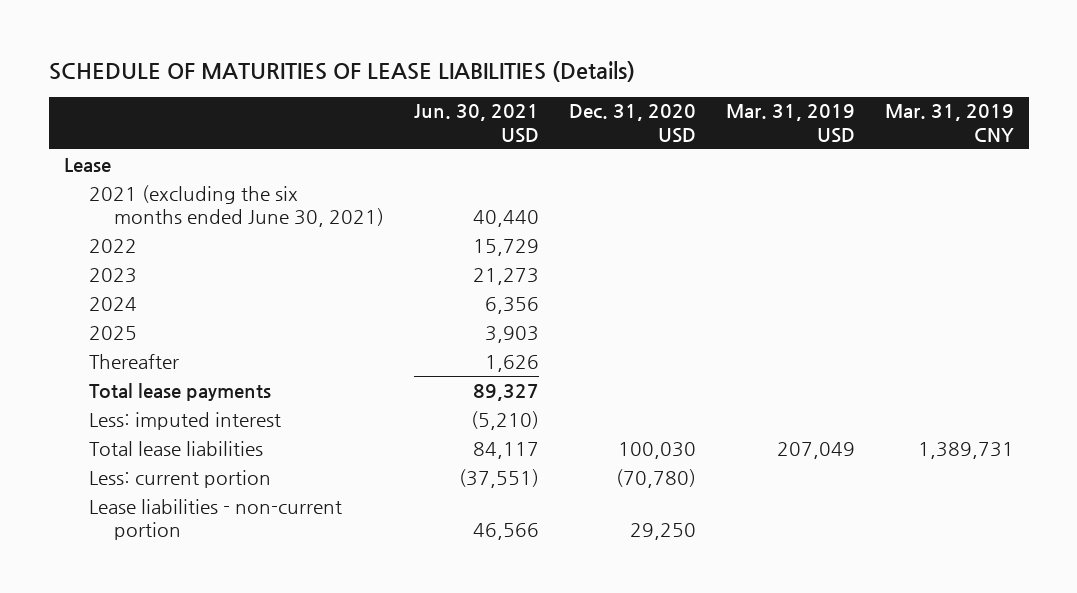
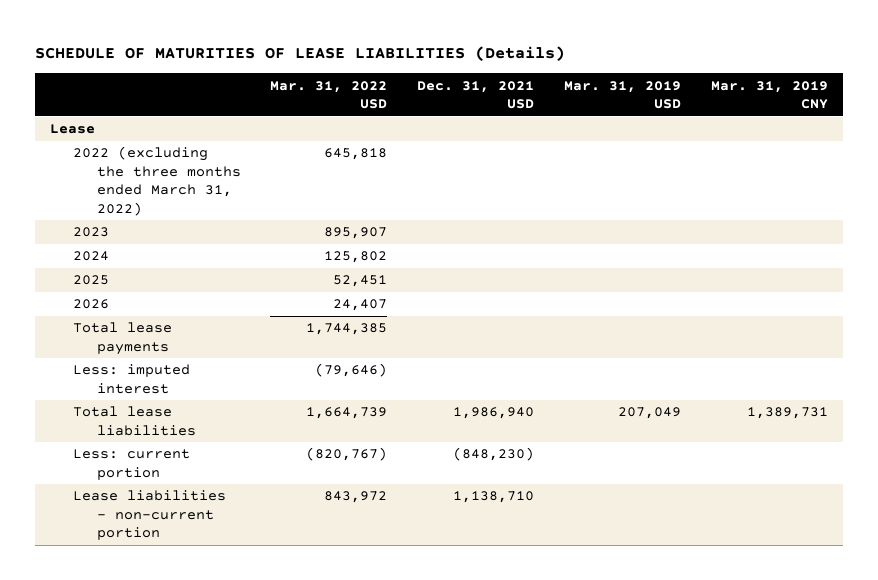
[414,104,540,143] Jun. 30, 2021 USD -> none
[569,104,697,143] Dec. 31, 2020 USD -> none
none -> [270,80,388,110] Mar. 31, 2022 USD
none -> [417,80,535,110] Dec. 31, 2021 USD
[89,238,138,253] 2022 -> none
[89,184,385,228] 2021 (excluding the six months ended June 30, 2021) -> [73,146,241,216] 2022 (excluding the three months ended March 31, 2022)
[89,353,180,369] Thereafter -> none
none -> [73,299,110,310] 2026

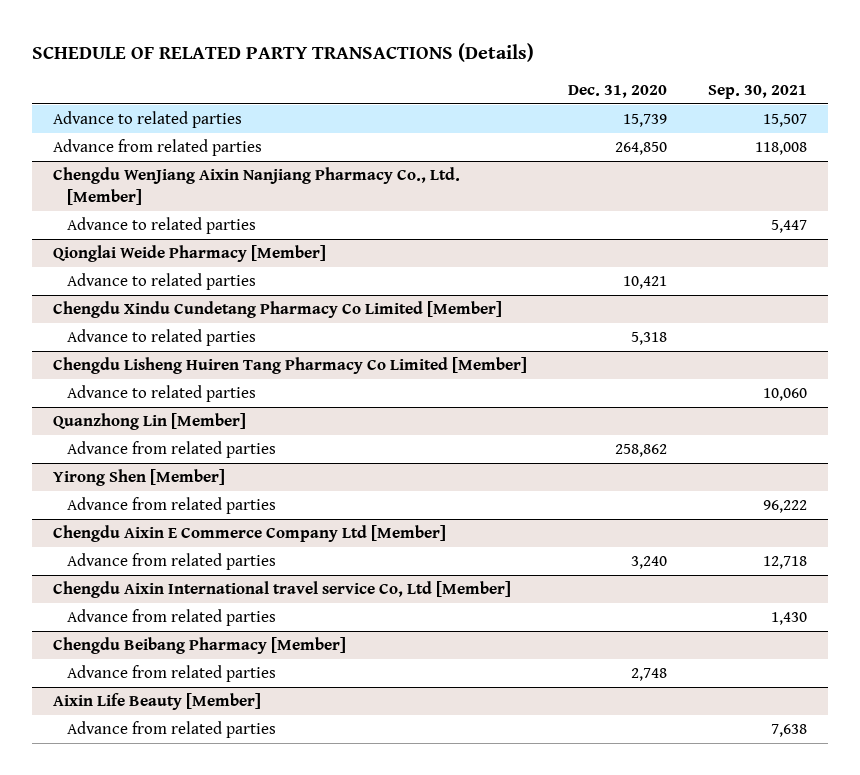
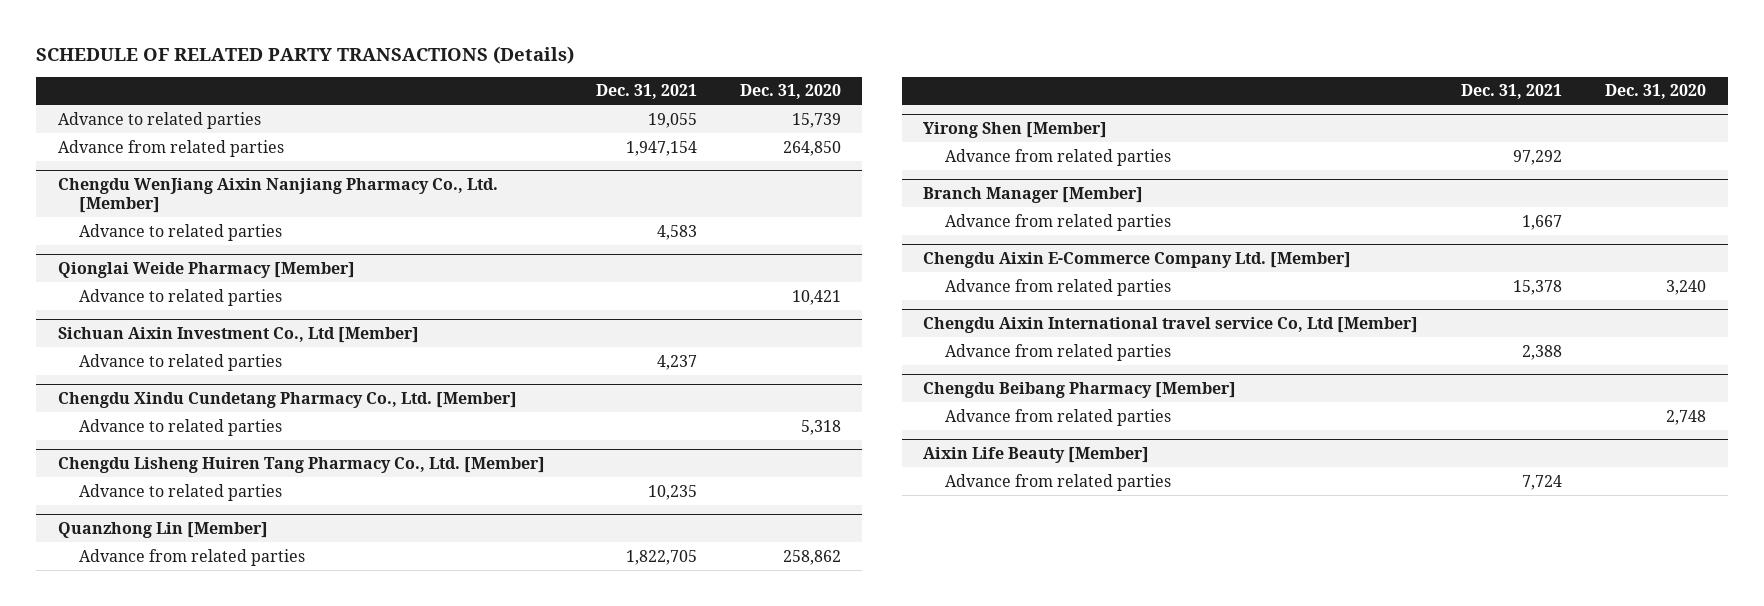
[708,84,808,99] Sep. 30, 2021 -> none
none -> [595,84,697,100] Dec. 31, 2021
none -> [57,326,419,343] Sichuan Aixin Investment Co., Ltd [Member]
none -> [78,353,282,371] Advance to related parties
[52,301,502,319] Chengdu Xindu Cundetang Pharmacy Co Limited [Member] -> [57,391,517,408] Chengdu Xindu Cundetang Pharmacy Co., Ltd. [Member]
[52,357,527,375] Chengdu Lisheng Huiren Tang Pharmacy Co Limited [Member] -> [57,456,545,473] Chengdu Lisheng Huiren Tang Pharmacy Co., Ltd. [Member]
none -> [923,186,1144,203] Branch Manager [Member]
none -> [944,213,1171,231] Advance from related parties
[52,525,446,543] Chengdu Aixin E Commerce Company Ltd [Member] -> [923,251,1352,268] Chengdu Aixin E-Commerce Company Ltd. [Member]

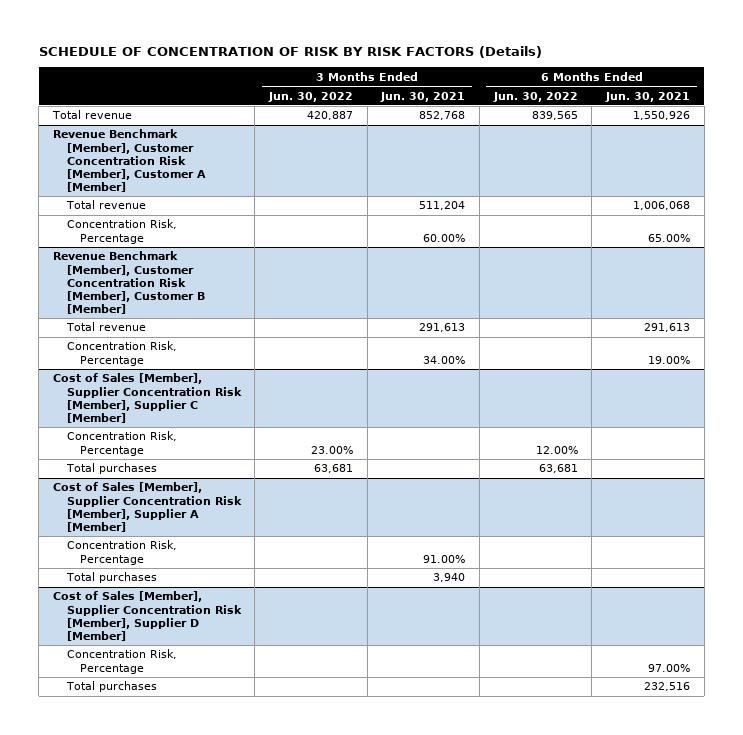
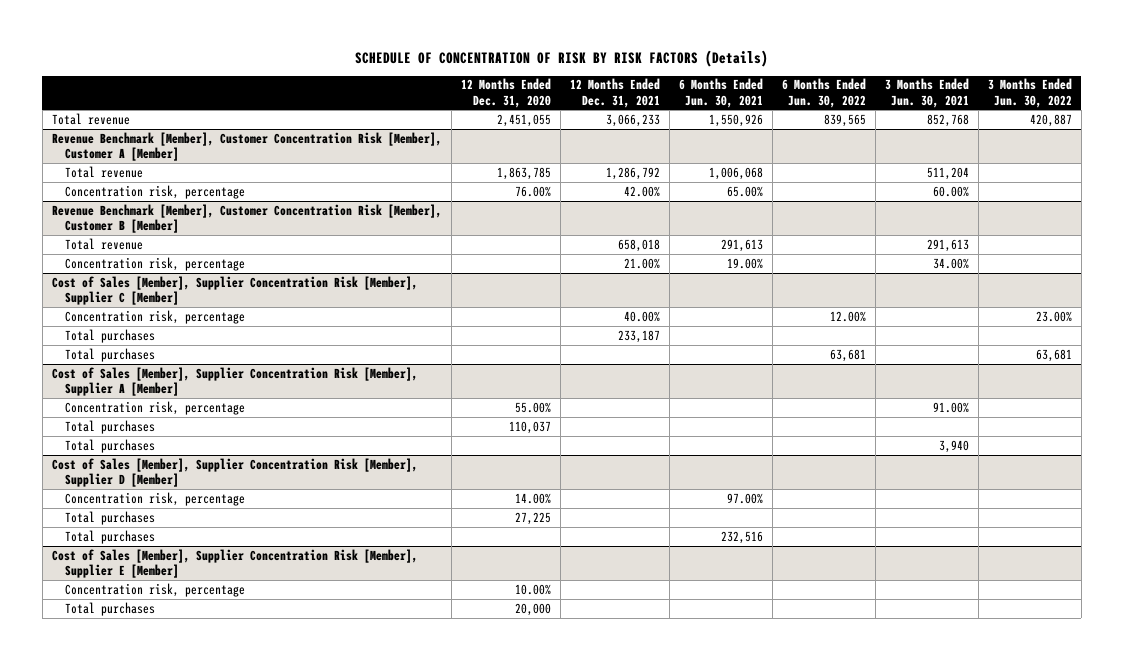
none -> [460,78,551,108] 12 Months Ended Dec. 31, 2020
none -> [569,78,660,108] 12 Months Ended Dec. 31, 2021
[66,219,177,244] Concentration Risk, Percentage -> [64,184,245,199] Concentration risk, percentage
[66,341,177,366] Concentration Risk, Percentage -> [64,256,245,271] Concentration risk, percentage
[66,431,177,456] Concentration Risk, Percentage -> [64,309,245,324] Concentration risk, percentage
none -> [64,328,155,343] Total purchases
[66,540,177,565] Concentration Risk, Percentage -> [64,400,245,415] Concentration risk, percentage
none -> [64,419,155,434] Total purchases
[66,649,177,674] Concentration Risk, Percentage -> [64,491,245,506] Concentration risk, percentage
none -> [64,510,155,525] Total purchases
none -> [51,548,418,578] Cost of Sales [Member], Supplier Concentration Risk [Member], Supplier E [Member]
none -> [64,582,245,597] Concentration risk, percentage
none -> [64,601,155,616] Total purchases

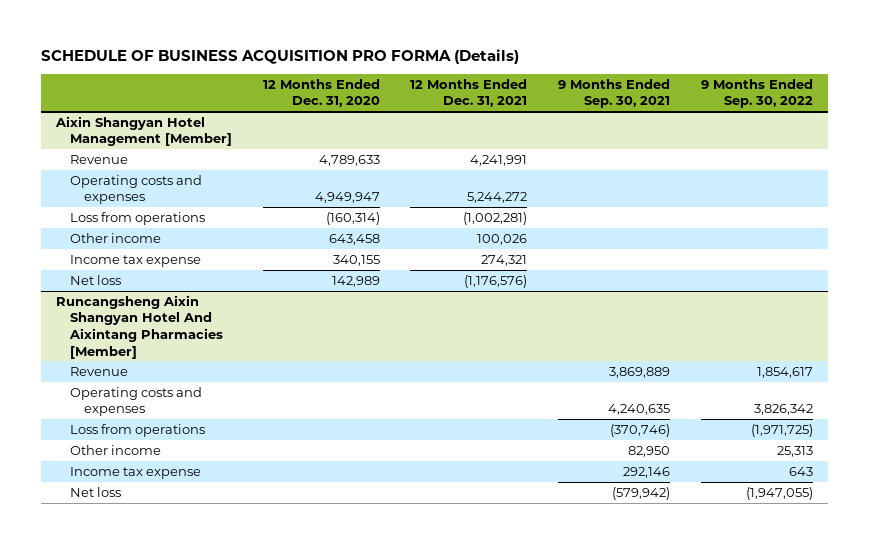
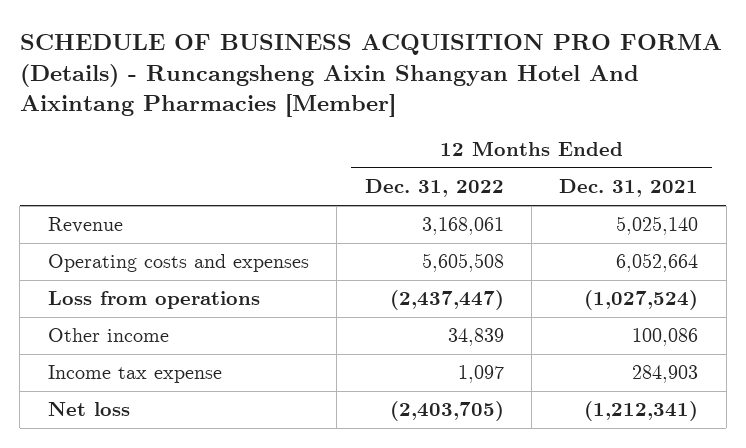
[41,49,520,65] SCHEDULE OF BUSINESS ACQUISITION PRO FORMA (Details) -> [19,34,722,117] SCHEDULE OF BUSINESS ACQUISITION PRO FORMA (Details) - Runcangsheng Aixin Shangyan Hotel And Aixintang Pharmacies [Member]
[262,78,380,108] 12 Months Ended Dec. 31, 2020 -> none
[558,78,671,109] 9 Months Ended Sep. 30, 2021 -> none
[700,78,813,109] 9 Months Ended Sep. 30, 2022 -> none
none -> [364,179,504,198] Dec. 31, 2022
[55,115,233,147] Aixin Shangyan Hotel Management [Member] -> none
[70,154,129,164] Revenue -> none
[70,174,203,205] Operating costs and expenses -> none
[70,211,206,225] Loss from operations -> none
[70,232,162,243] Other income -> none
[70,254,202,267] Income tax expense -> none
[70,274,122,285] Net loss -> none
[56,294,224,359] Runcangsheng Aixin Shangyan Hotel And Aixintang Pharmacies [Member] -> none
[70,366,129,376] Revenue -> none
[70,386,203,417] Operating costs and expenses -> none
[70,423,206,437] Loss from operations -> none
[70,444,162,455] Other income -> none
[70,466,202,479] Income tax expense -> none
[70,486,122,497] Net loss -> none
none -> [47,217,123,234] Revenue
none -> [47,254,309,273] Operating costs and expenses
none -> [47,291,260,310] Loss from operations
none -> [47,328,169,343] Other income
none -> [47,365,222,384] Income tax expense
none -> [47,402,130,417] Net loss

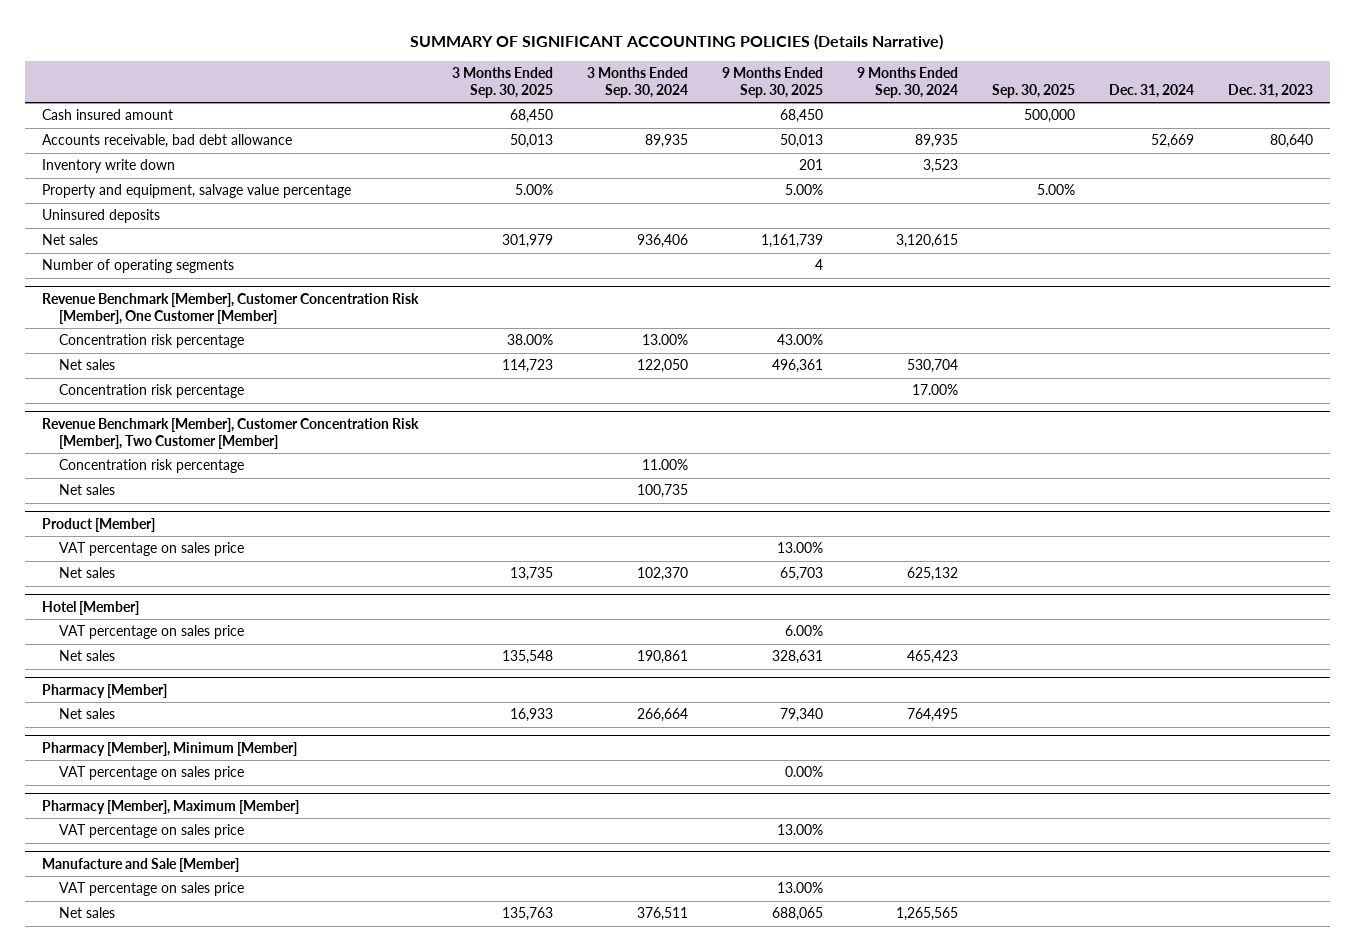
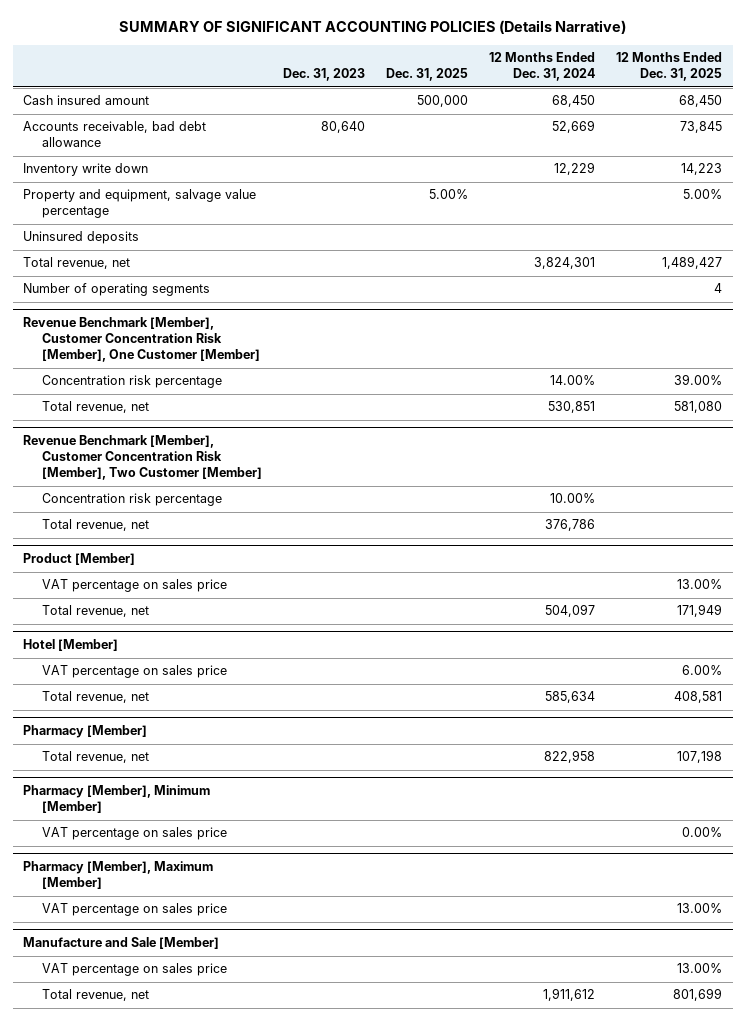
[452,67,554,99] 3 Months Ended Sep. 30, 2025 -> none
[586,67,688,99] 3 Months Ended Sep. 30, 2024 -> none
[721,67,823,99] 9 Months Ended Sep. 30, 2025 -> none
[856,67,958,99] 9 Months Ended Sep. 30, 2024 -> none
[991,84,1075,99] Sep. 30, 2025 -> none
[1108,84,1194,99] Dec. 31, 2024 -> none
none -> [386,68,469,82] Dec. 31, 2025
none -> [489,52,596,82] 12 Months Ended Dec. 31, 2024
none -> [616,52,723,82] 12 Months Ended Dec. 31, 2025
[42,234,99,246] Net sales -> [23,257,131,270] Total revenue, net
[59,384,245,399] Concentration risk percentage -> none
[59,359,116,371] Net sales -> [42,401,150,414] Total revenue, net
[59,484,116,496] Net sales -> [42,519,150,532] Total revenue, net
[59,567,116,579] Net sales -> [42,605,150,618] Total revenue, net
[59,650,116,662] Net sales -> [42,691,150,704] Total revenue, net
[59,708,116,720] Net sales -> [42,751,150,764] Total revenue, net
[59,907,116,919] Net sales -> [42,989,150,1002] Total revenue, net

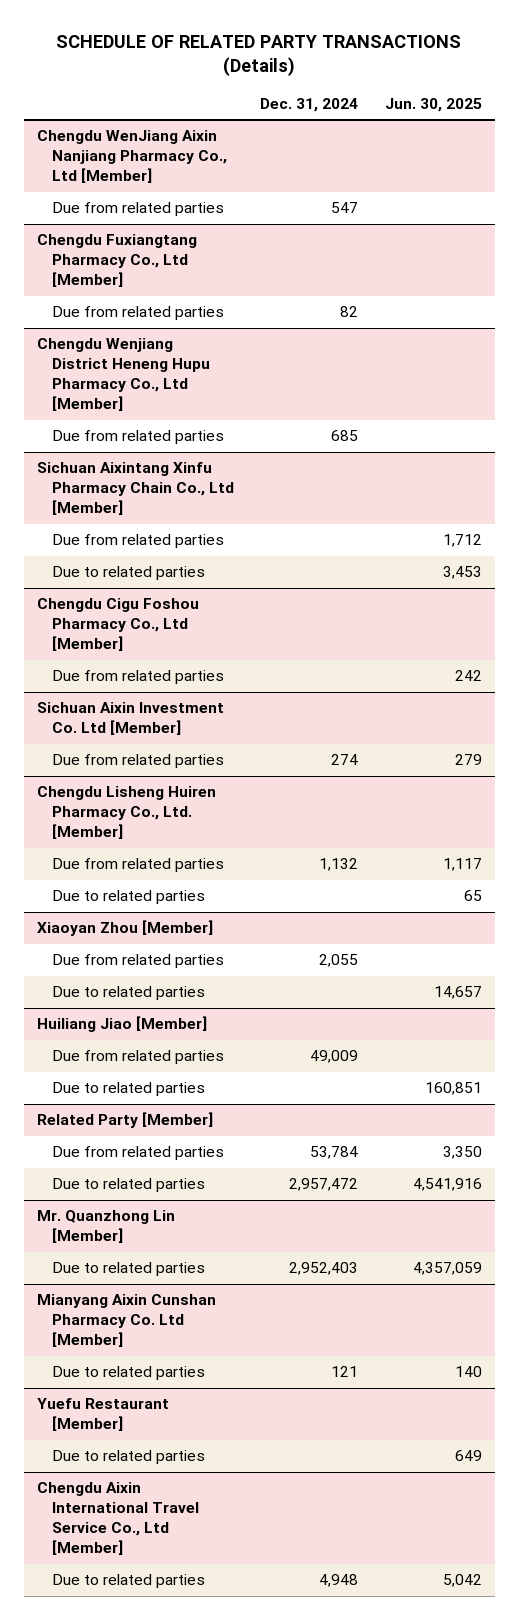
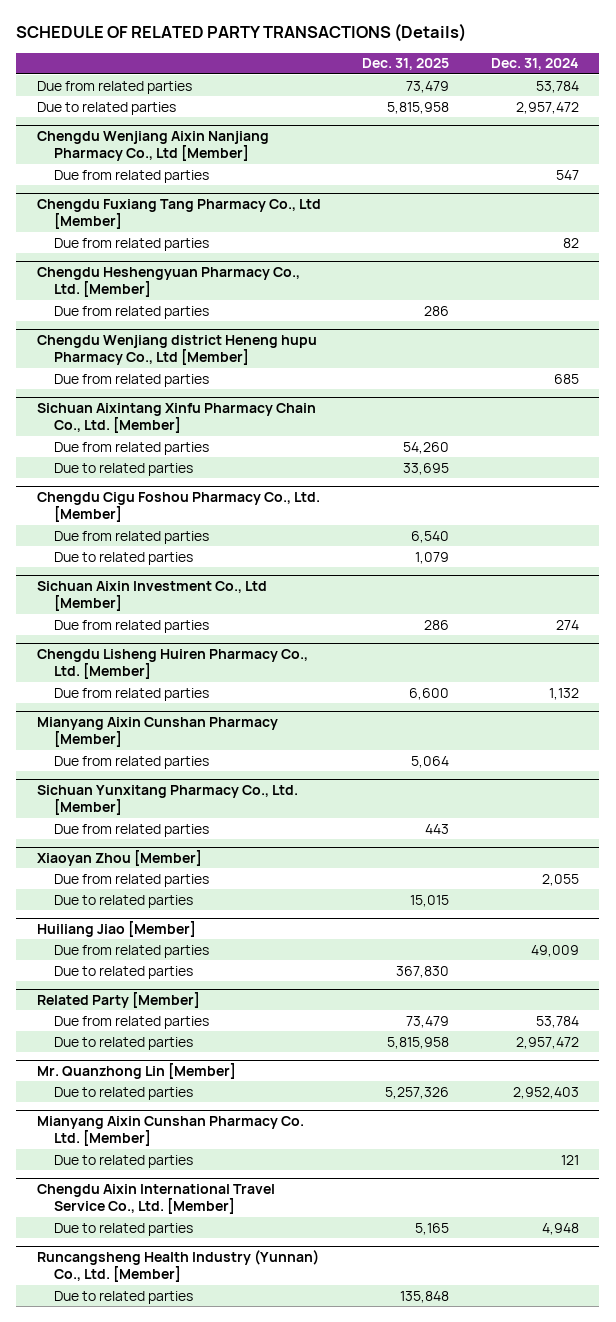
[384,97,482,112] Jun. 30, 2025 -> none
none -> [362,58,450,71] Dec. 31, 2025
none -> [37,80,193,94] Due from related parties
none -> [37,101,177,115] Due to related parties
[36,130,228,184] Chengdu WenJiang Aixin Nanjiang Pharmacy Co., Ltd [Member] -> [37,131,270,162] Chengdu Wenjiang Aixin Nanjiang Pharmacy Co., Ltd [Member]
[36,234,197,288] Chengdu Fuxiangtang Pharmacy Co., Ltd [Member] -> [37,199,322,230] Chengdu Fuxiang Tang Pharmacy Co., Ltd [Member]
none -> [37,267,301,298] Chengdu Heshengyuan Pharmacy Co., Ltd. [Member]
none -> [54,305,210,319] Due from related parties
[36,338,211,412] Chengdu Wenjiang District Heneng Hupu Pharmacy Co., Ltd [Member] -> [37,335,318,366] Chengdu Wenjiang district Heneng hupu Pharmacy Co., Ltd [Member]
[36,462,235,516] Sichuan Aixintang Xinfu Pharmacy Chain Co., Ltd [Member] -> [37,403,317,434] Sichuan Aixintang Xinfu Pharmacy Chain Co., Ltd. [Member]
[36,598,199,652] Chengdu Cigu Foshou Pharmacy Co., Ltd [Member] -> [37,492,321,523] Chengdu Cigu Foshou Pharmacy Co., Ltd. [Member]
none -> [54,551,194,565] Due to related parties
[36,702,224,736] Sichuan Aixin Investment Co. Ltd [Member] -> [37,581,268,612] Sichuan Aixin Investment Co., Ltd [Member]
[52,890,206,905] Due to related parties -> none
none -> [37,717,279,748] Mianyang Aixin Cunshan Pharmacy [Member]
none -> [54,755,210,769] Due from related parties
none -> [37,785,299,816] Sichuan Yunxitang Pharmacy Co., Ltd. [Member]
none -> [54,823,210,837] Due from related parties
[36,1294,216,1348] Mianyang Aixin Cunshan Pharmacy Co. Ltd [Member] -> [37,1116,305,1147] Mianyang Aixin Cunshan Pharmacy Co. Ltd. [Member]
[36,1398,169,1432] Yuefu Restaurant [Member] -> none
[52,1450,206,1465] Due to related parties -> none
[36,1482,200,1556] Chengdu Aixin International Travel Service Co., Ltd [Member] -> [37,1184,276,1215] Chengdu Aixin International Travel Service Co., Ltd. [Member]
none -> [37,1250,320,1283] Runcangsheng Health Industry (Yunnan) Co., Ltd. [Member]
none -> [54,1290,194,1304] Due to related parties

